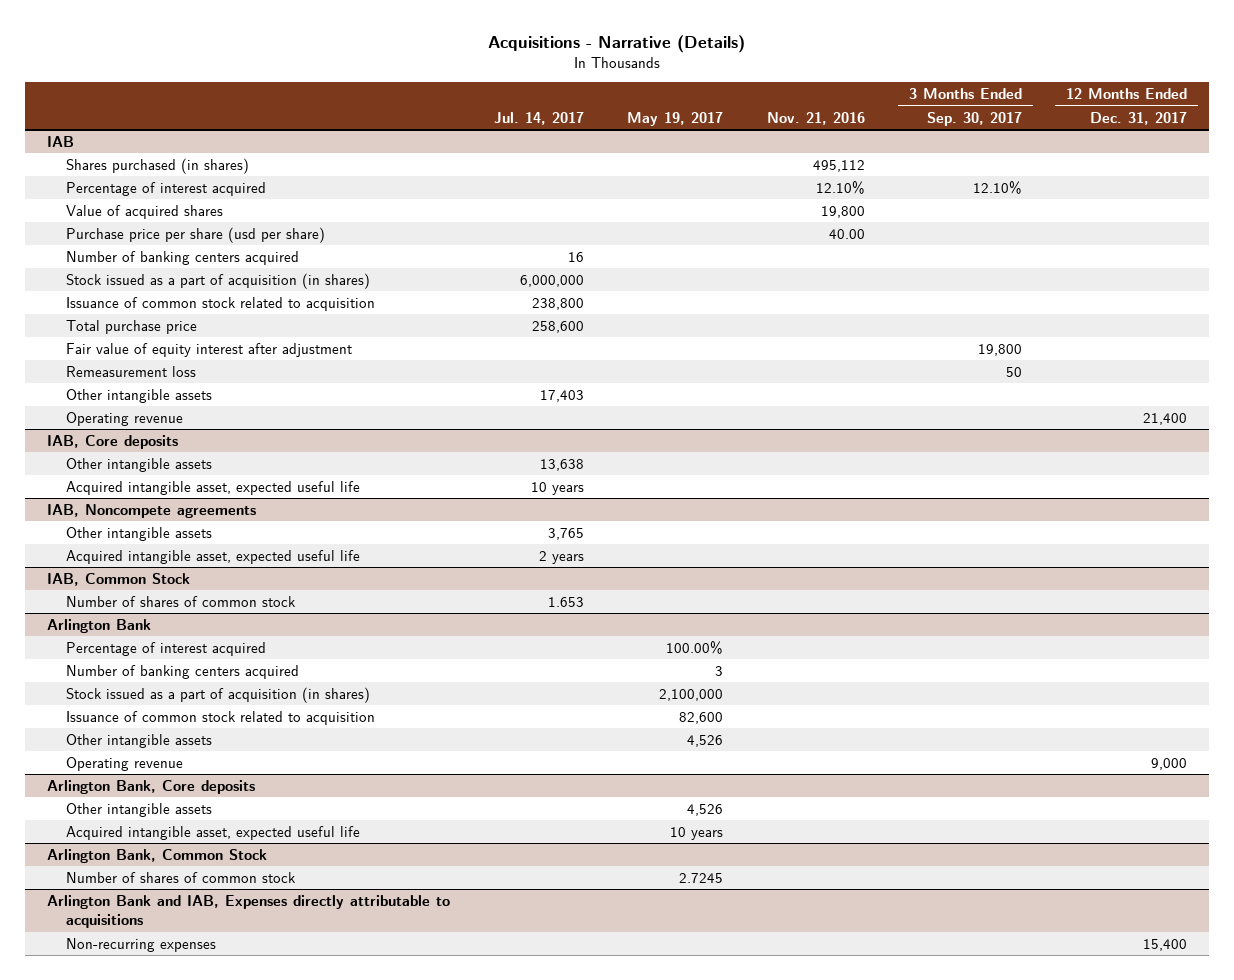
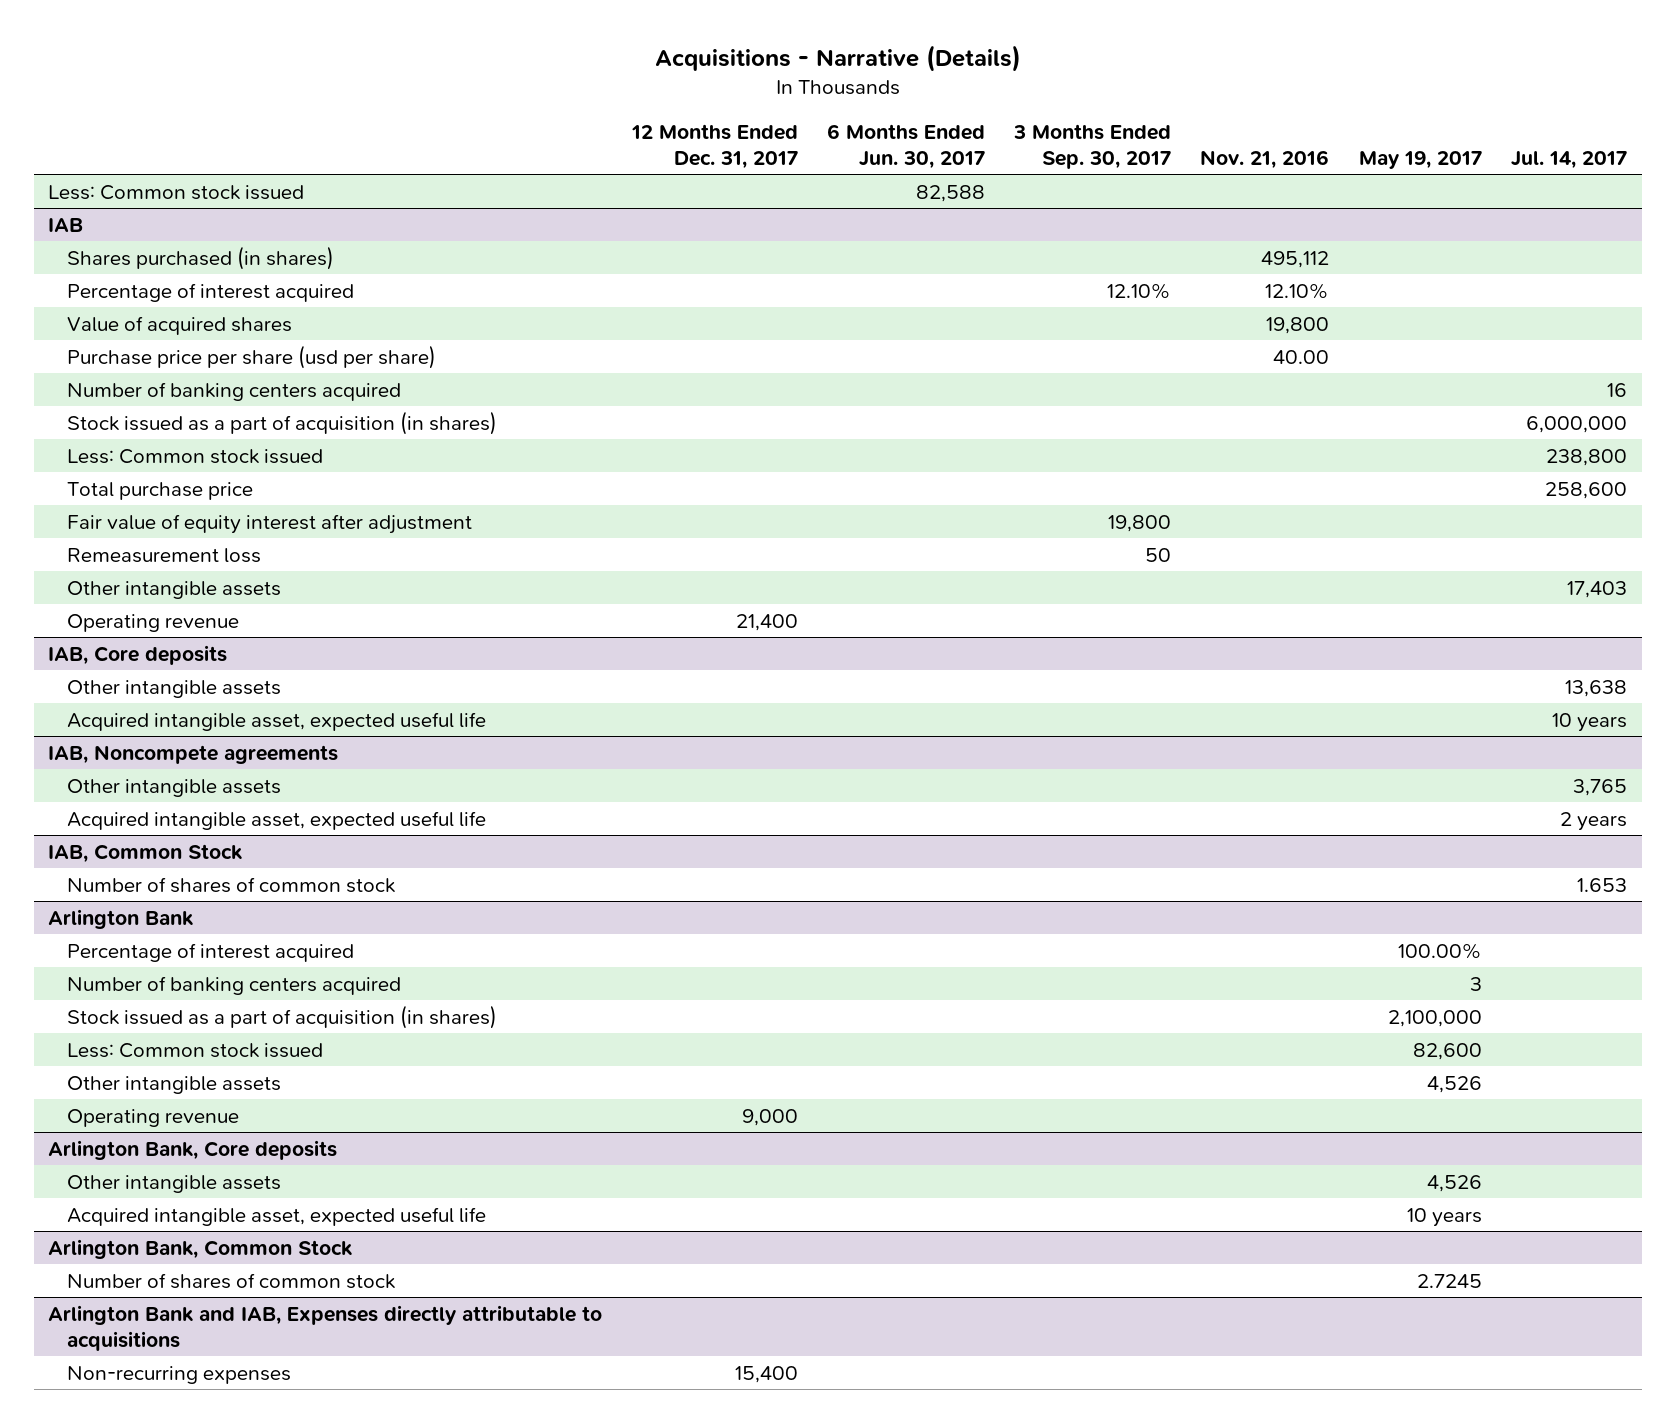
none -> [826,123,985,170] 6 Months Ended Jun. 30, 2017
none -> [48,184,305,200] Less: Common stock issued
[66,296,376,311] Issuance of common stock related to acquisition -> [67,448,324,464] Less: Common stock issued
[66,710,376,725] Issuance of common stock related to acquisition -> [67,1042,324,1058] Less: Common stock issued

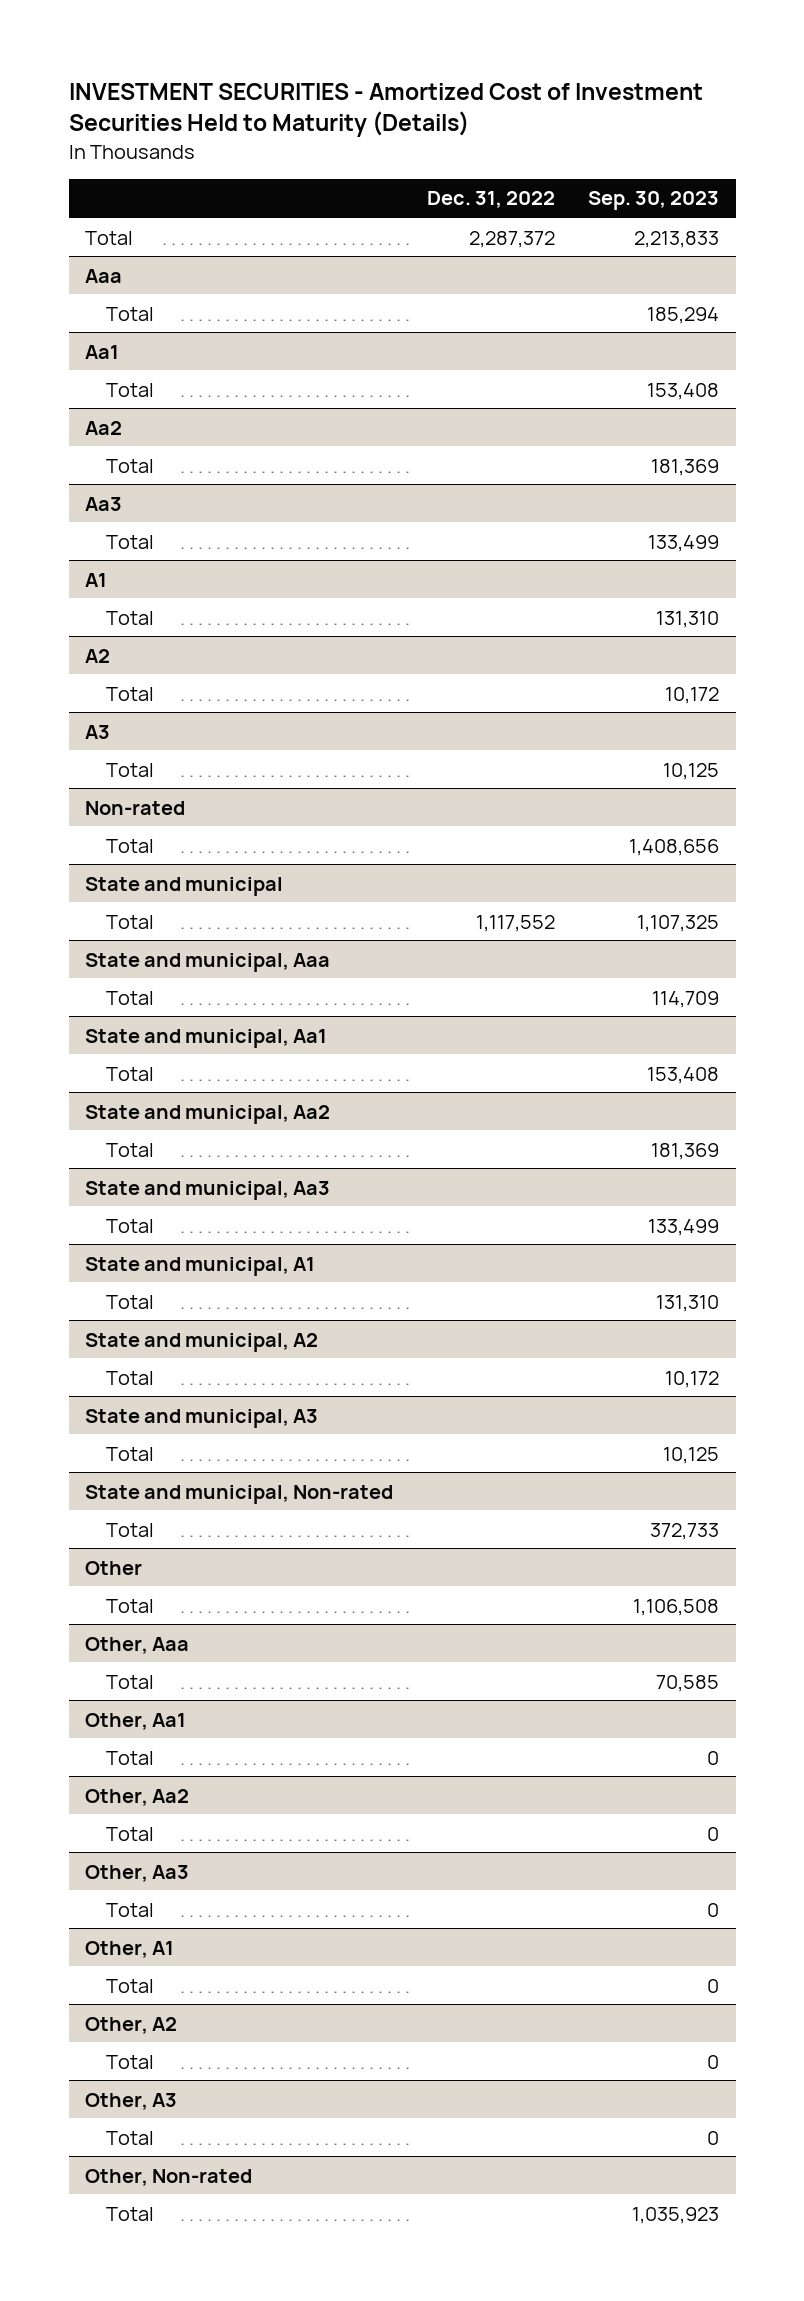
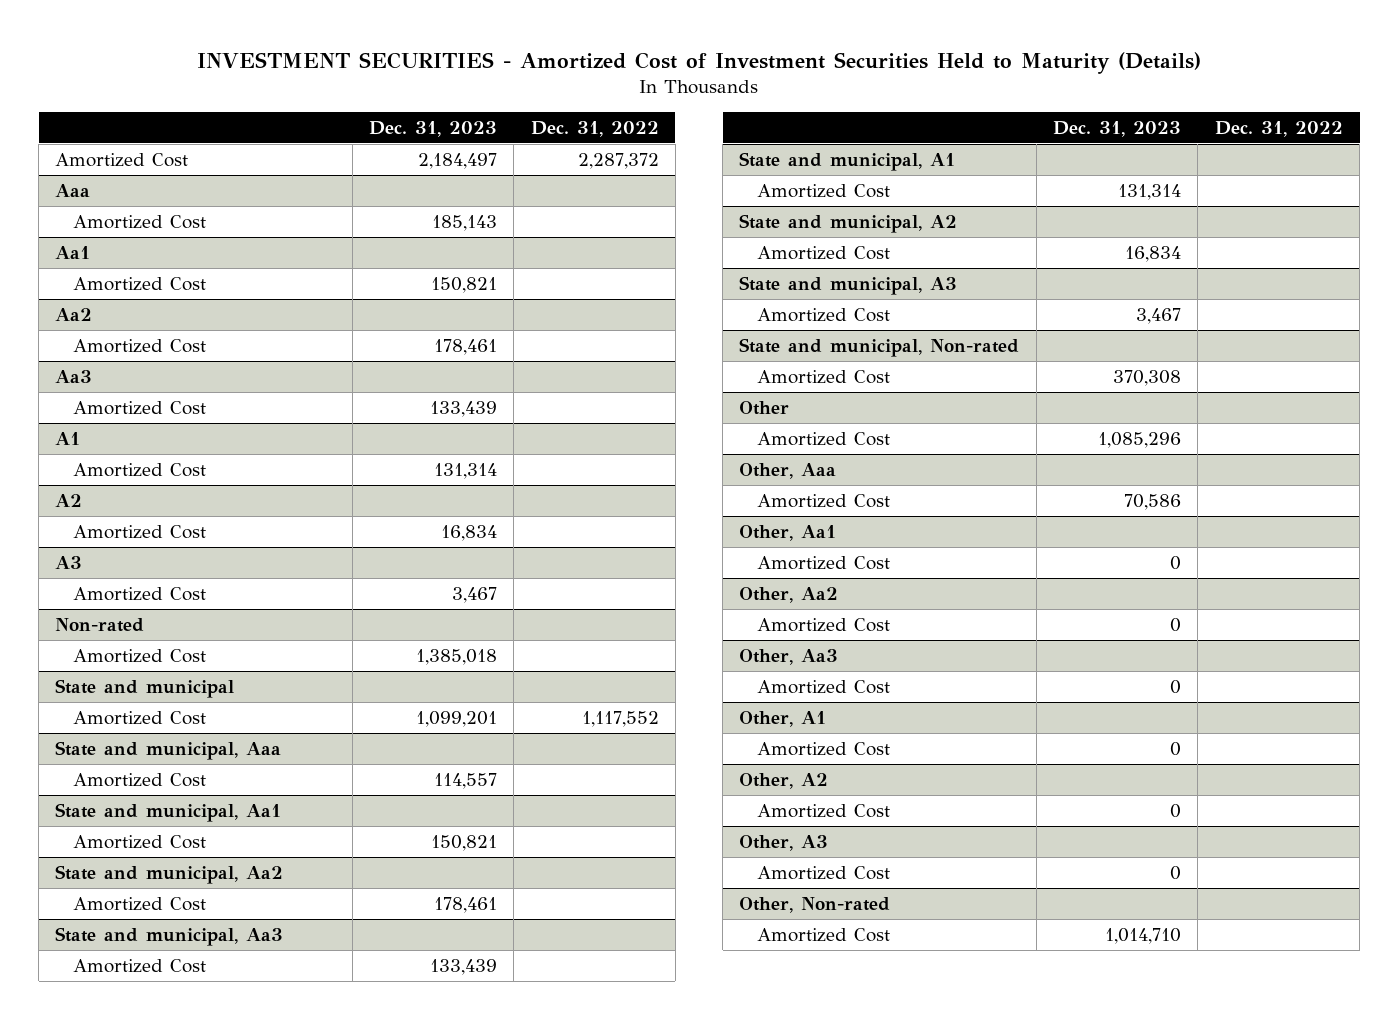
[587,191,719,211] Sep. 30, 2023 -> none
none -> [368,121,497,138] Dec. 31, 2023
[85,230,134,245] Total -> [55,152,189,167] Amortized Cost
[105,306,154,321] Total -> [72,214,206,229] Amortized Cost
[105,382,154,397] Total -> [72,276,206,291] Amortized Cost
[105,458,154,473] Total -> [72,338,206,353] Amortized Cost
[105,534,154,549] Total -> [72,400,206,415] Amortized Cost
[105,610,154,625] Total -> [72,462,206,477] Amortized Cost
[105,686,154,701] Total -> [72,524,206,539] Amortized Cost
[105,762,154,777] Total -> [72,586,206,601] Amortized Cost
[105,838,154,853] Total -> [72,648,206,663] Amortized Cost
[105,914,154,929] Total -> [72,710,206,725] Amortized Cost
[105,990,154,1005] Total -> [72,772,206,787] Amortized Cost
[105,1066,154,1081] Total -> [72,834,206,849] Amortized Cost
[105,1142,154,1157] Total -> [72,896,206,911] Amortized Cost
[105,1218,154,1233] Total -> [72,958,206,973] Amortized Cost
[105,1294,154,1309] Total -> [756,183,890,198] Amortized Cost
[105,1370,154,1385] Total -> [756,245,890,260] Amortized Cost
[105,1446,154,1461] Total -> [756,307,890,322] Amortized Cost
[105,1522,154,1537] Total -> [756,369,890,384] Amortized Cost
[105,1598,154,1613] Total -> [756,431,890,446] Amortized Cost
[105,1674,154,1689] Total -> [756,493,890,508] Amortized Cost
[105,1750,154,1765] Total -> [756,555,890,570] Amortized Cost
[105,1826,154,1841] Total -> [756,617,890,632] Amortized Cost
[105,1902,154,1917] Total -> [756,679,890,694] Amortized Cost
[105,1978,154,1993] Total -> [756,741,890,756] Amortized Cost
[105,2054,154,2069] Total -> [756,803,890,818] Amortized Cost
[105,2130,154,2145] Total -> [756,865,890,880] Amortized Cost
[105,2206,154,2221] Total -> [756,927,890,942] Amortized Cost

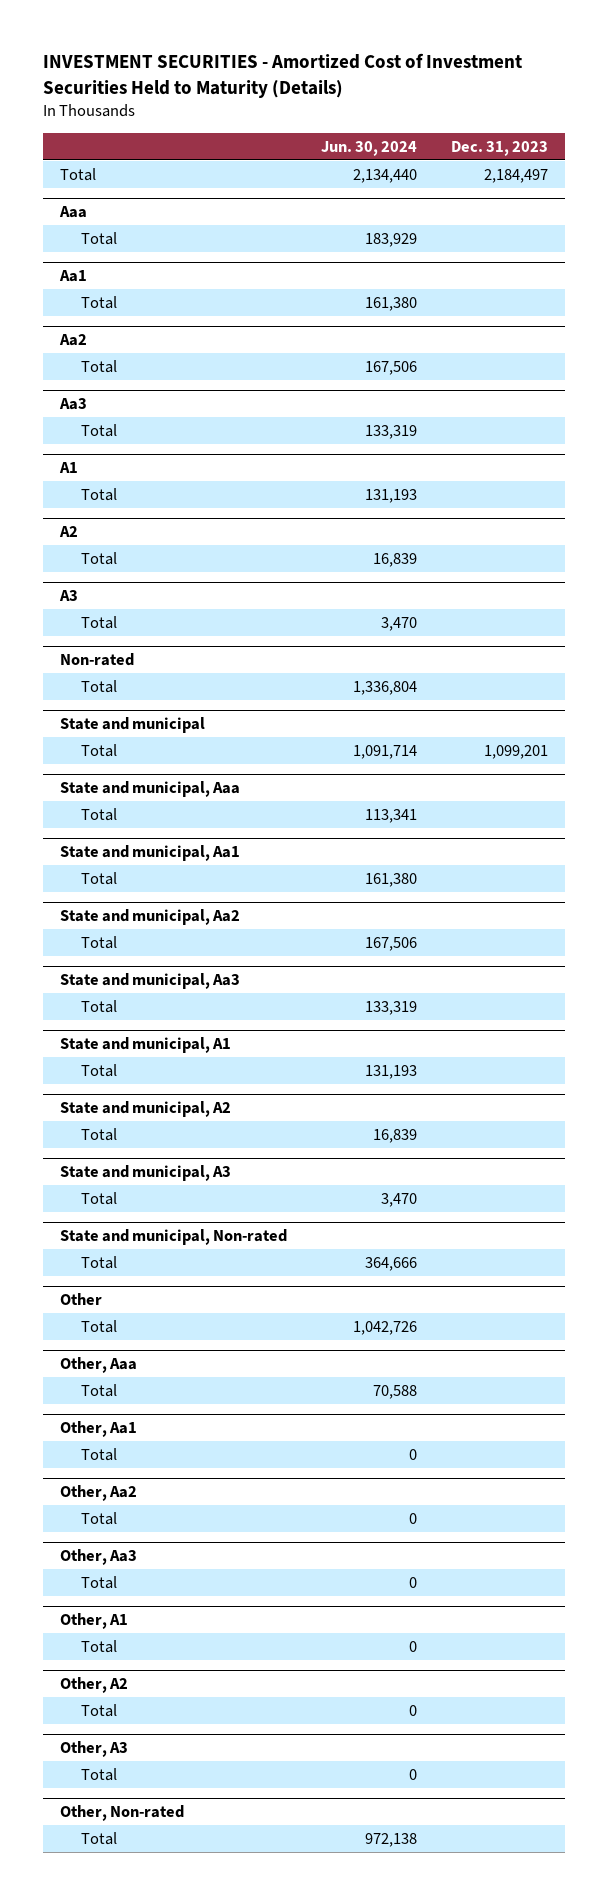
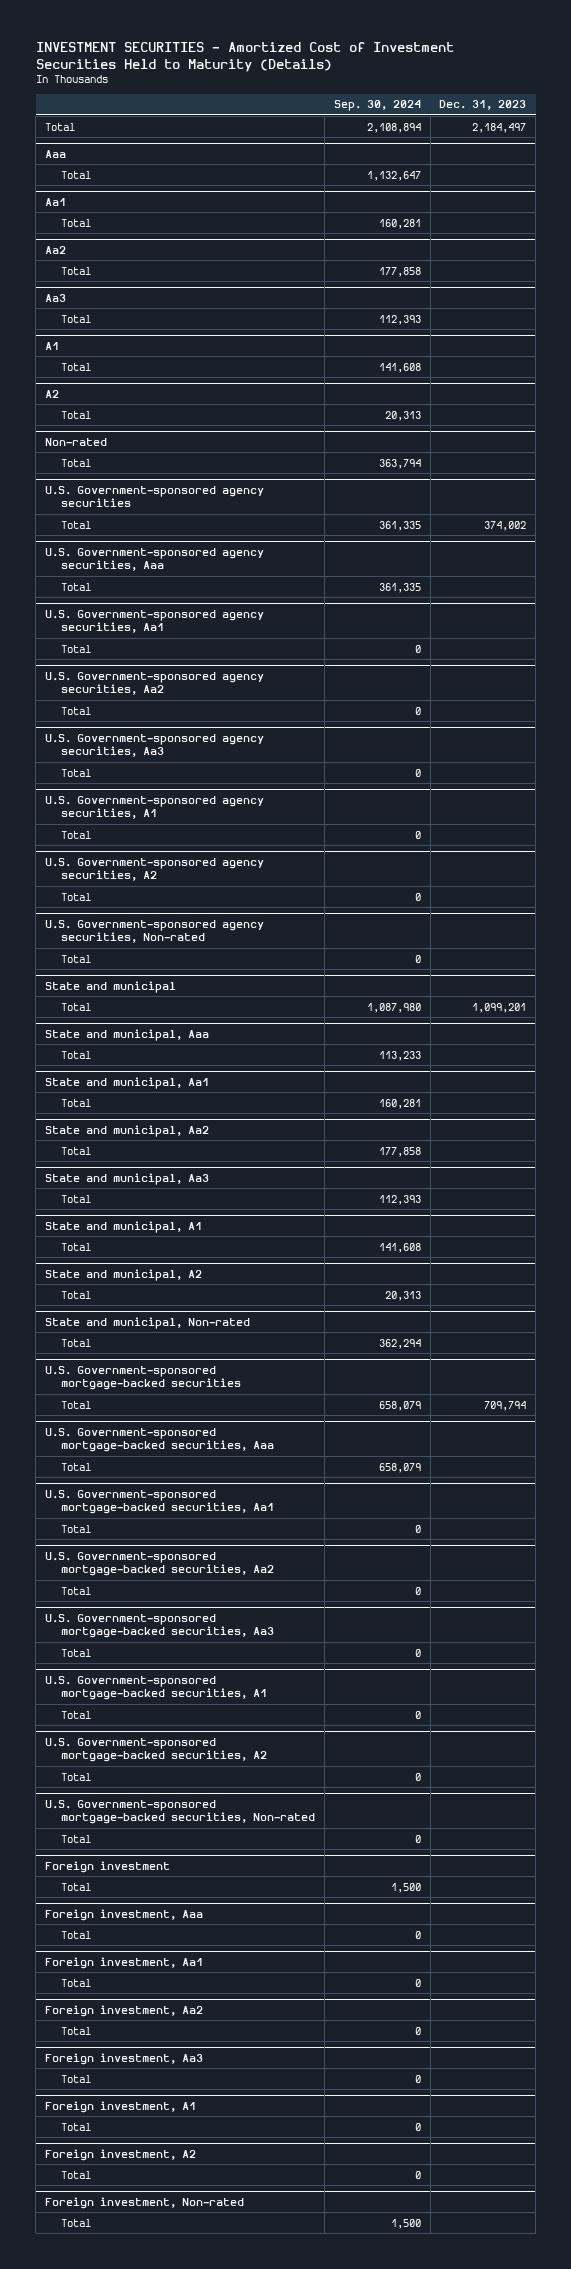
[320,140,417,156] Jun. 30, 2024 -> none
none -> [333,100,421,112] Sep. 30, 2024
[58,590,78,602] A3 -> none
[81,615,118,629] Total -> none
none -> [44,486,264,508] U.S. Government-sponsored agency securities
none -> [61,520,92,529] Total
none -> [44,548,264,572] U.S. Government-sponsored agency securities, Aaa
none -> [61,582,92,591] Total
none -> [44,610,264,634] U.S. Government-sponsored agency securities, Aa1
none -> [61,644,92,653] Total
none -> [44,672,264,696] U.S. Government-sponsored agency securities, Aa2
none -> [61,706,92,715] Total
none -> [44,734,264,758] U.S. Government-sponsored agency securities, Aa3
none -> [61,768,92,777] Total
none -> [44,796,264,820] U.S. Government-sponsored agency securities, A1
none -> [61,830,92,839] Total
none -> [44,858,264,882] U.S. Government-sponsored agency securities, A2
none -> [61,892,92,901] Total
none -> [44,920,264,944] U.S. Government-sponsored agency securities, Non-rated
none -> [61,954,92,963] Total
[59,1165,231,1182] State and municipal, A3 -> none
[81,1191,118,1205] Total -> none
none -> [44,1366,242,1391] U.S. Government-sponsored mortgage-backed securities
none -> [61,1400,92,1409] Total
none -> [44,1428,275,1453] U.S. Government-sponsored mortgage-backed securities, Aaa
none -> [61,1462,92,1471] Total
none -> [44,1490,275,1515] U.S. Government-sponsored mortgage-backed securities, Aa1
none -> [61,1524,92,1533] Total
none -> [44,1552,275,1577] U.S. Government-sponsored mortgage-backed securities, Aa2
none -> [61,1586,92,1595] Total
none -> [44,1614,275,1639] U.S. Government-sponsored mortgage-backed securities, Aa3
none -> [61,1648,92,1657] Total
none -> [44,1676,268,1701] U.S. Government-sponsored mortgage-backed securities, A1
none -> [61,1710,92,1719] Total
none -> [44,1738,268,1763] U.S. Government-sponsored mortgage-backed securities, A2
none -> [61,1772,92,1781] Total
none -> [44,1800,316,1825] U.S. Government-sponsored mortgage-backed securities, Non-rated
none -> [61,1834,92,1843] Total
[59,1293,102,1306] Other -> [44,1861,170,1874] Foreign investment
[59,1357,137,1374] Other, Aaa -> none
[81,1383,118,1397] Total -> none
[59,1421,137,1438] Other, Aa1 -> none
[81,1447,118,1461] Total -> none
[59,1485,137,1502] Other, Aa2 -> none
[81,1511,118,1525] Total -> none
[59,1549,137,1566] Other, Aa3 -> none
[81,1575,118,1589] Total -> none
[59,1613,128,1630] Other, A1 -> none
[81,1639,118,1653] Total -> none
[59,1677,128,1694] Other, A2 -> none
[81,1703,118,1717] Total -> none
[59,1741,128,1758] Other, A3 -> none
[81,1767,118,1781] Total -> none
[59,1805,184,1822] Other, Non-rated -> none
[81,1831,118,1845] Total -> none
none -> [44,1909,203,1922] Foreign investment, Aaa
none -> [61,1930,92,1939] Total
none -> [44,1957,203,1970] Foreign investment, Aa1
none -> [61,1978,92,1987] Total
none -> [44,2005,203,2018] Foreign investment, Aa2
none -> [61,2026,92,2035] Total
none -> [44,2053,203,2066] Foreign investment, Aa3
none -> [61,2074,92,2083] Total
none -> [44,2101,196,2114] Foreign investment, A1
none -> [61,2122,92,2131] Total
none -> [44,2149,196,2162] Foreign investment, A2
none -> [61,2170,92,2179] Total
none -> [44,2197,244,2210] Foreign investment, Non-rated
none -> [61,2218,92,2227] Total

